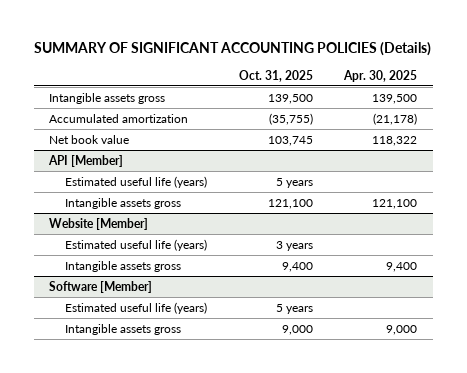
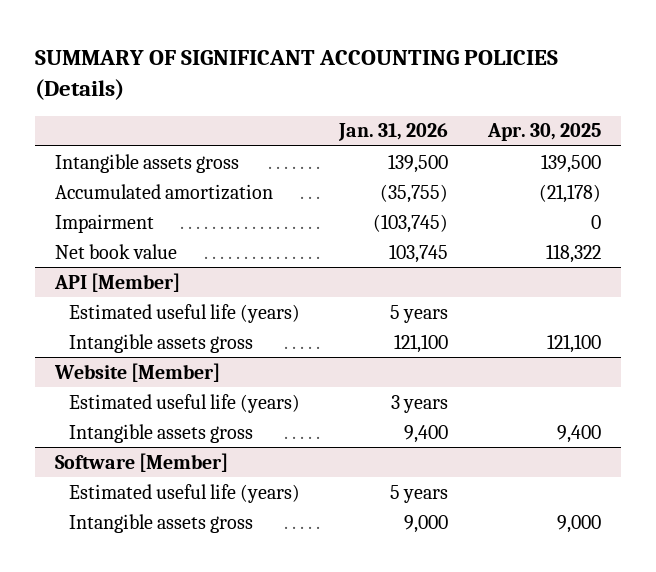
[238,69,313,82] Oct. 31, 2025 -> none
none -> [338,123,449,142] Jan. 31, 2026
none -> [54,213,154,233] Impairment

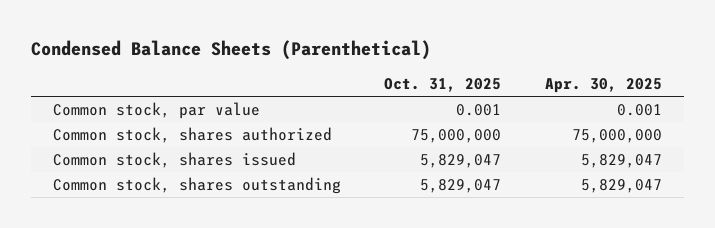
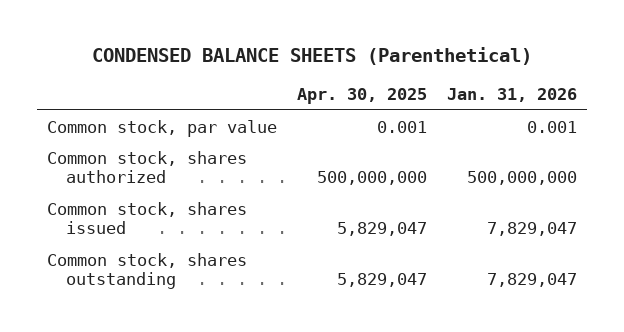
[30,40,431,61] Condensed Balance Sheets (Parenthetical) -> [91,47,532,66] CONDENSED BALANCE SHEETS (Parenthetical)
[384,77,502,92] Oct. 31, 2025 -> none
none -> [446,88,577,103] Jan. 31, 2026
[572,129,663,144] 75,000,000 -> [316,170,427,185] 500,000,000

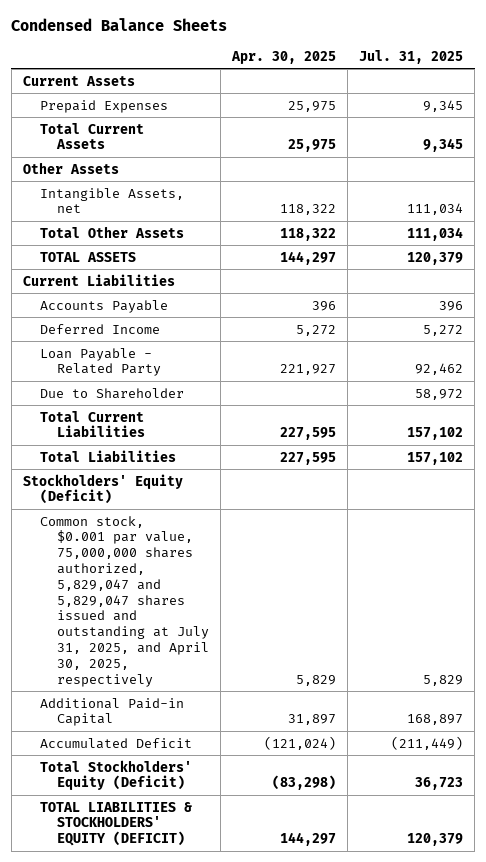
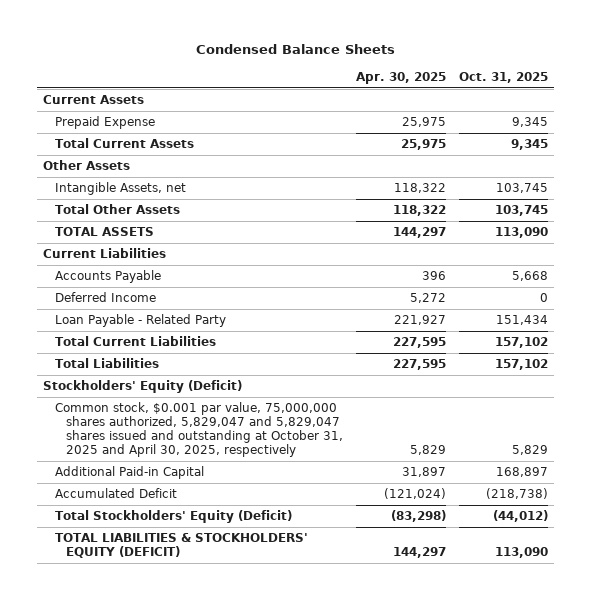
[359,49,464,64] Jul. 31, 2025 -> none
none -> [458,71,548,83] Oct. 31, 2025
[40,99,169,113] Prepaid Expenses -> [54,116,155,130] Prepaid Expense
[40,387,185,399] Due to Shareholder -> none
[40,515,210,687] Common stock, $0.001 par value, 75,000,000 shares authorized, 5,829,047 and 5,829,047 shares issued and outstanding at July 31, 2025, and April 30, 2025, respectively -> [54,402,344,458] Common stock, $0.001 par value, 75,000,000 shares authorized, 5,829,047 and 5,829,047 shares issued and outstanding at October 31, 2025 and April 30, 2025, respectively

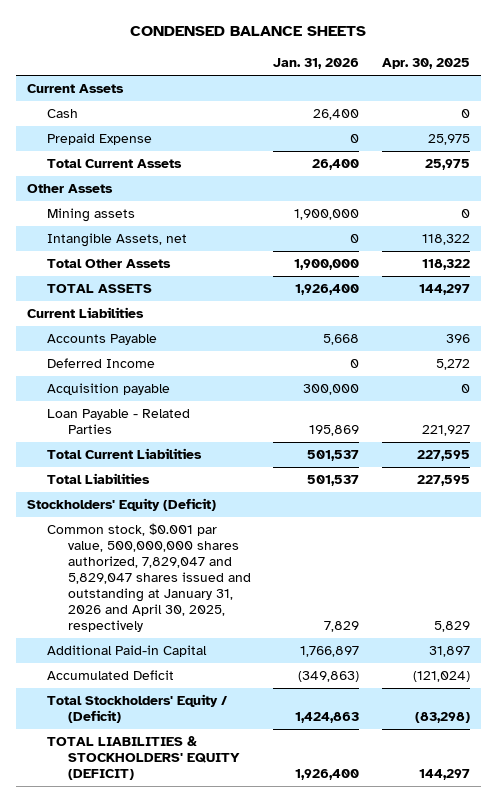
[195,44,395,55] Condensed Balance Sheets -> [130,26,367,37] CONDENSED BALANCE SHEETS
[458,71,548,83] Oct. 31, 2025 -> none
none -> [273,58,360,70] Jan. 31, 2026
none -> [47,109,79,119] Cash
none -> [47,208,136,223] Mining assets
none -> [47,383,171,396] Acquisition payable
[54,314,226,328] Loan Payable - Related Party -> [47,409,191,435] Loan Payable - Related Parties
[54,402,344,458] Common stock, $0.001 par value, 75,000,000 shares authorized, 5,829,047 and 5,829,047 shares issued and outstanding at October 31, 2025 and April 30, 2025, respectively -> [47,523,251,632] Common stock, $0.001 par value, 500,000,000 shares authorized, 7,829,047 and 5,829,047 shares issued and outstanding at January 31, 2026 and April 30, 2025, respectively
[54,510,292,524] Total Stockholders' Equity (Deficit) -> [47,694,228,724] Total Stockholders' Equity / (Deficit)

